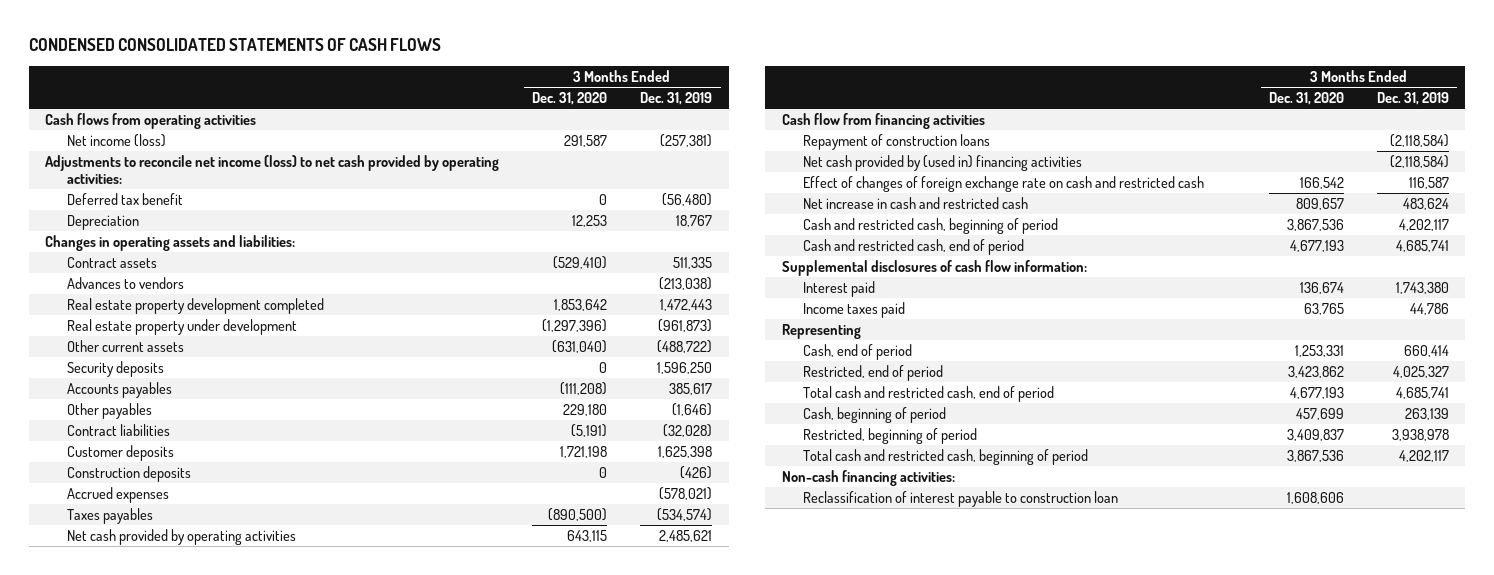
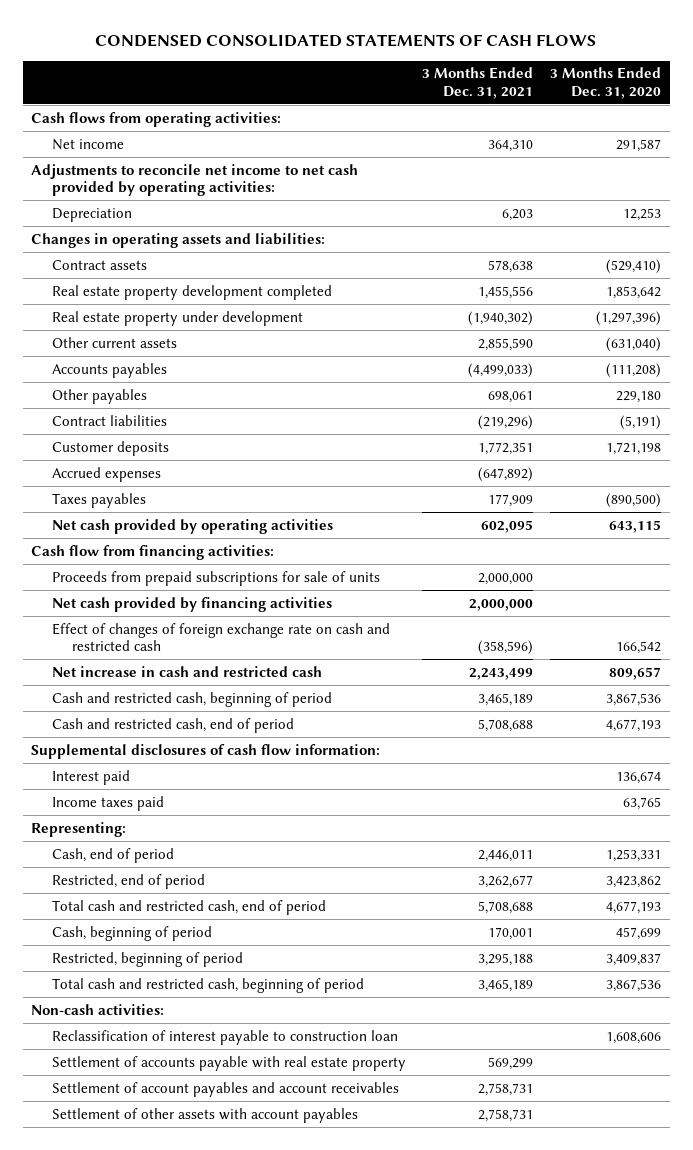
[640,91,713,105] Dec. 31, 2019 -> none
none -> [422,67,534,99] 3 Months Ended Dec. 31, 2021
[66,192,183,205] Deferred tax benefit -> none
[45,112,257,129] Cash flows from operating activities -> [31,111,282,127] Cash flows from operating activities:
[66,133,166,147] Net income (loss) -> [51,138,124,150] Net income
[45,154,500,185] Adjustments to reconcile net income (loss) to net cash provided by operating activities: -> [31,163,359,196] Adjustments to reconcile net income to net cash provided by operating activities:
[66,276,184,289] Advances to vendors -> none
[66,360,164,377] Security deposits -> none
[66,465,191,482] Construction deposits -> none
[803,133,991,150] Repayment of construction loans -> none
[781,112,985,129] Cash flow from financing activities -> [31,544,275,560] Cash flow from financing activities:
none -> [51,570,380,586] Proceeds from prepaid subscriptions for sale of units
[803,154,1083,171] Net cash provided by (used in) financing activities -> [51,596,332,612] Net cash provided by financing activities
[781,323,861,339] Representing -> [31,821,127,837] Representing:
[781,469,955,486] Non-cash financing activities: -> [31,1003,165,1015] Non-cash activities:
none -> [51,1055,406,1071] Settlement of accounts payable with real estate property
none -> [51,1081,399,1097] Settlement of account payables and account receivables
none -> [51,1107,358,1123] Settlement of other assets with account payables

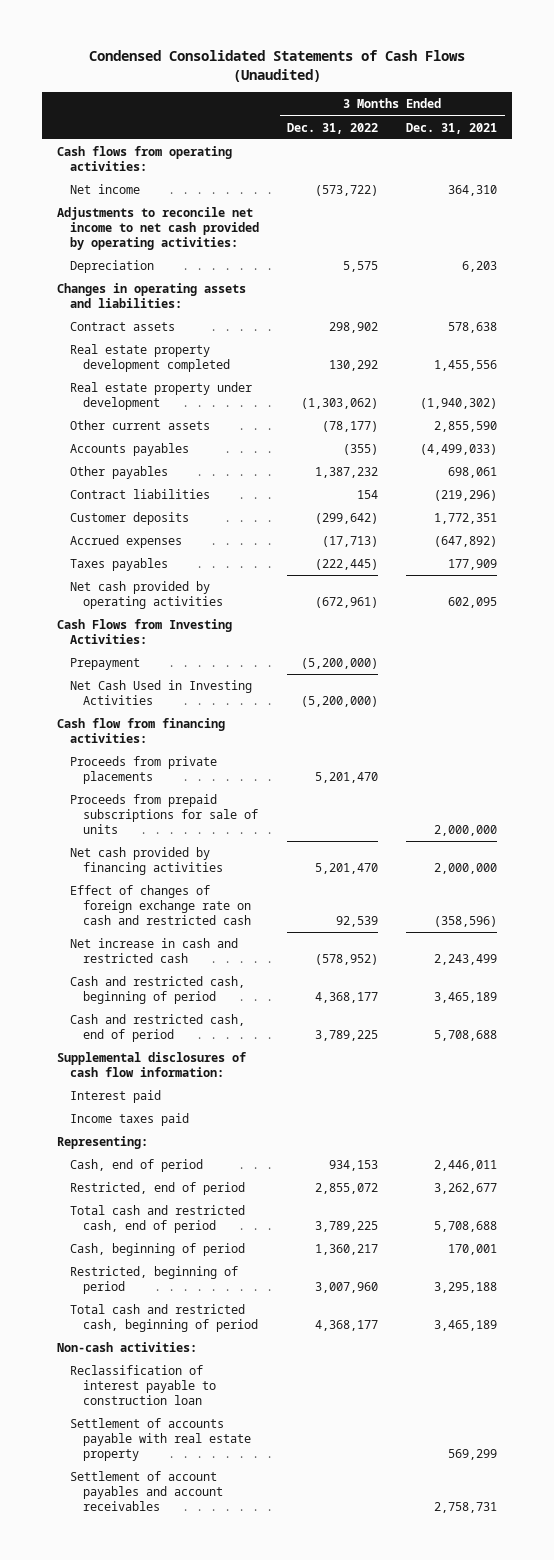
[95,33,597,47] CONDENSED CONSOLIDATED STATEMENTS OF CASH FLOWS -> [89,50,466,83] Condensed Consolidated Statements of Cash Flows (Unaudited)
[550,67,662,99] 3 Months Ended Dec. 31, 2020 -> none
none -> [287,122,379,134] Dec. 31, 2022
none -> [56,619,232,644] Cash Flows from Investing Activities:
none -> [69,658,140,671] Prepayment
none -> [69,680,252,705] Net Cash Used in Investing Activities
none -> [69,756,217,784] Proceeds from private placements
[51,1107,358,1123] Settlement of other assets with account payables -> none

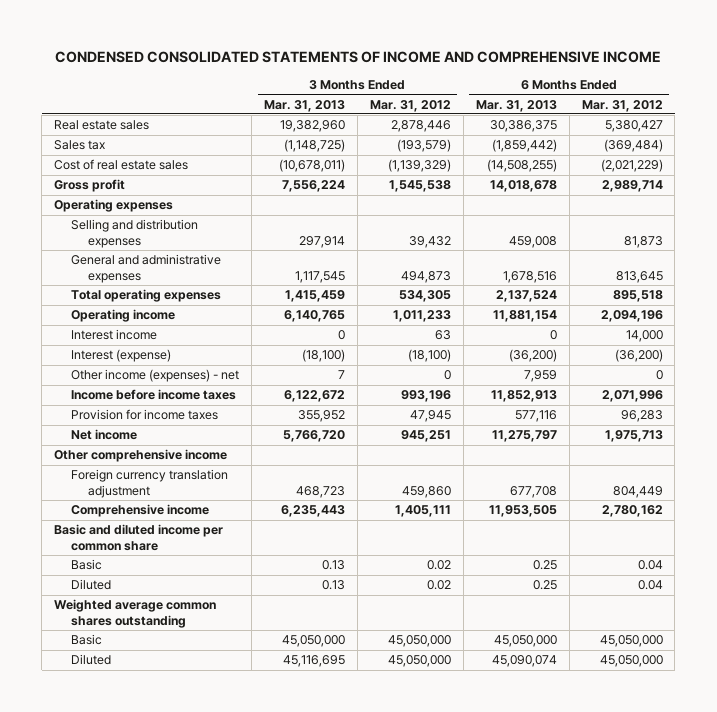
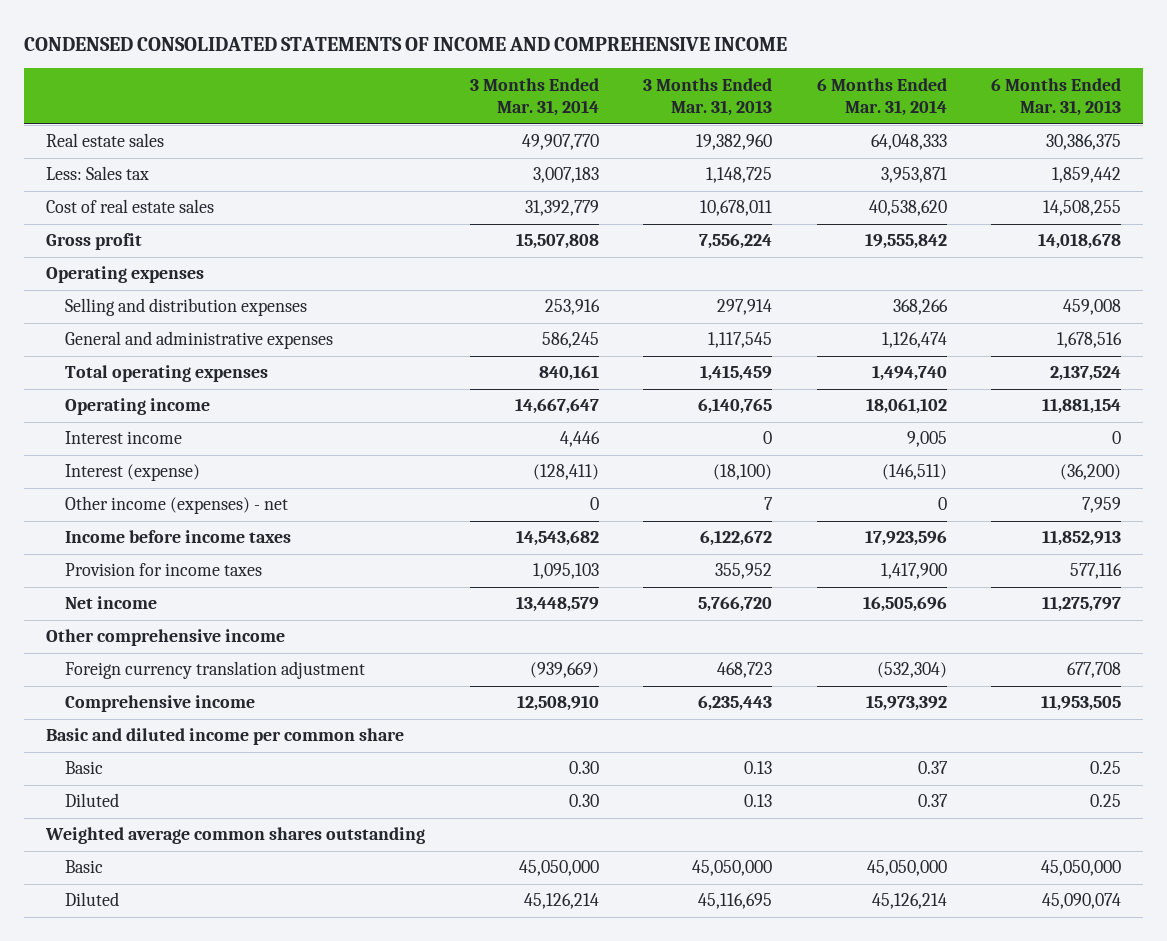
[369,99,451,112] Mar. 31, 2012 -> none
[581,99,663,112] Mar. 31, 2012 -> none
none -> [469,77,599,117] 3 Months Ended Mar. 31, 2014
none -> [816,77,947,117] 6 Months Ended Mar. 31, 2014
[54,140,106,151] Sales tax -> [45,166,149,181] Less: Sales tax
[283,139,345,153] (1,148,725) -> [706,167,773,184] 1,148,725
[491,139,557,153] (1,859,442) -> [1052,167,1122,184] 1,859,442
[278,159,345,173] (10,678,011) -> [700,200,773,217] 10,678,011
[486,159,557,173] (14,508,255) -> [1043,200,1122,217] 14,508,255

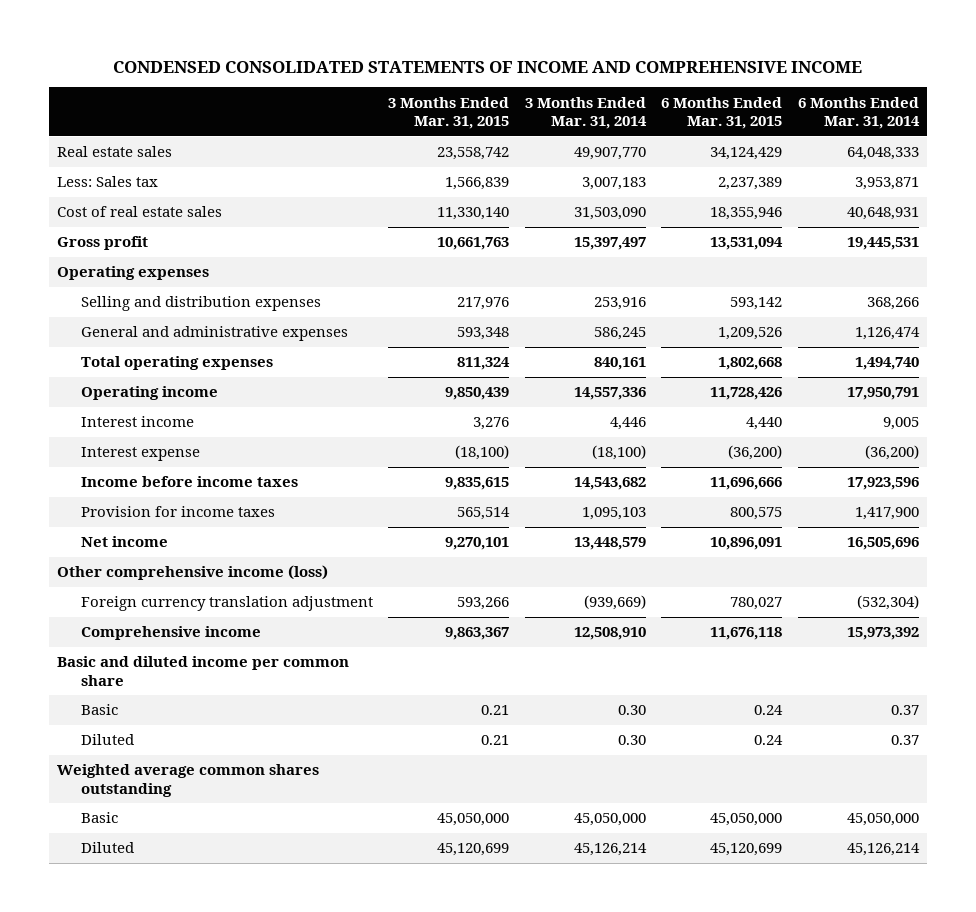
[643,77,773,117] 3 Months Ended Mar. 31, 2013 -> none
[991,77,1122,117] 6 Months Ended Mar. 31, 2013 -> none
none -> [388,96,510,130] 3 Months Ended Mar. 31, 2015
none -> [661,96,783,130] 6 Months Ended Mar. 31, 2015
[524,200,599,217] 31,392,779 -> [573,207,646,221] 31,503,090
[868,200,947,217] 40,538,620 -> [847,207,920,221] 40,648,931
[515,233,599,250] 15,507,808 -> [573,237,646,251] 15,397,497
[864,233,947,250] 19,555,842 -> [847,237,920,251] 19,445,531
[514,398,599,415] 14,667,647 -> [573,387,646,401] 14,557,336
[865,398,947,415] 18,061,102 -> [847,387,920,401] 17,950,791
[65,496,289,515] Other income (expenses) - net -> none
[65,464,201,482] Interest (expense) -> [80,447,200,462] Interest expense
[532,464,599,481] (128,411) -> [591,445,646,461] (18,100)
[881,464,947,481] (146,511) -> [865,445,920,461] (36,200)
[45,629,285,647] Other comprehensive income -> [57,565,329,581] Other comprehensive income (loss)

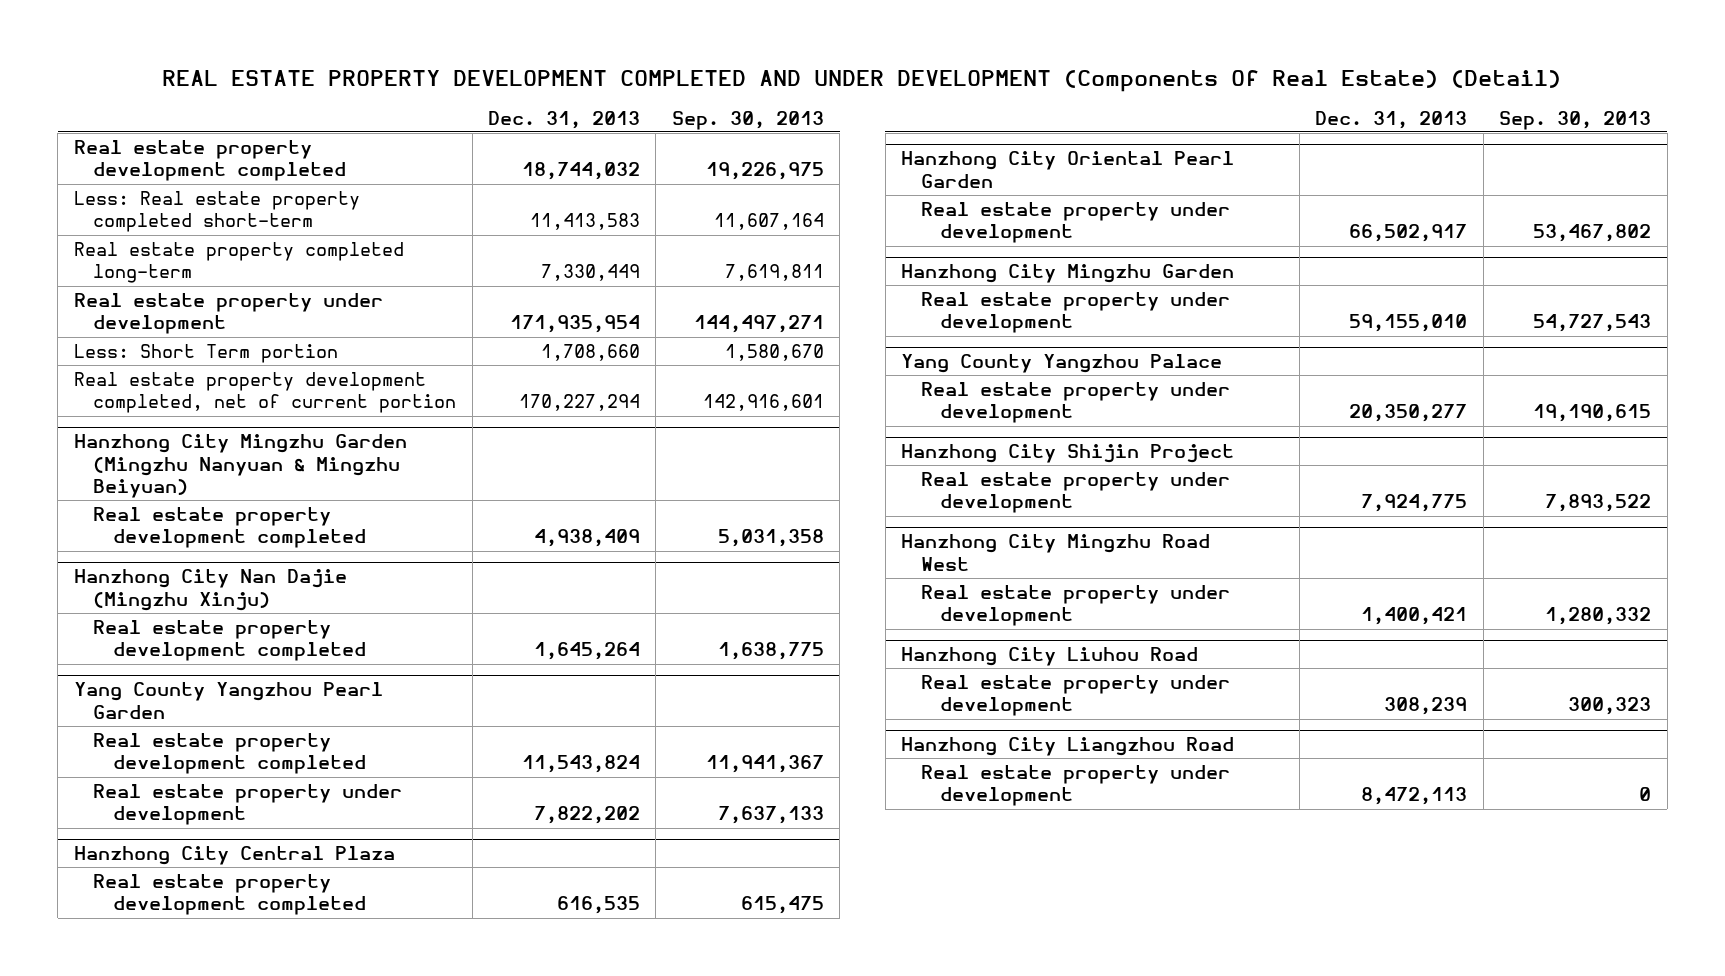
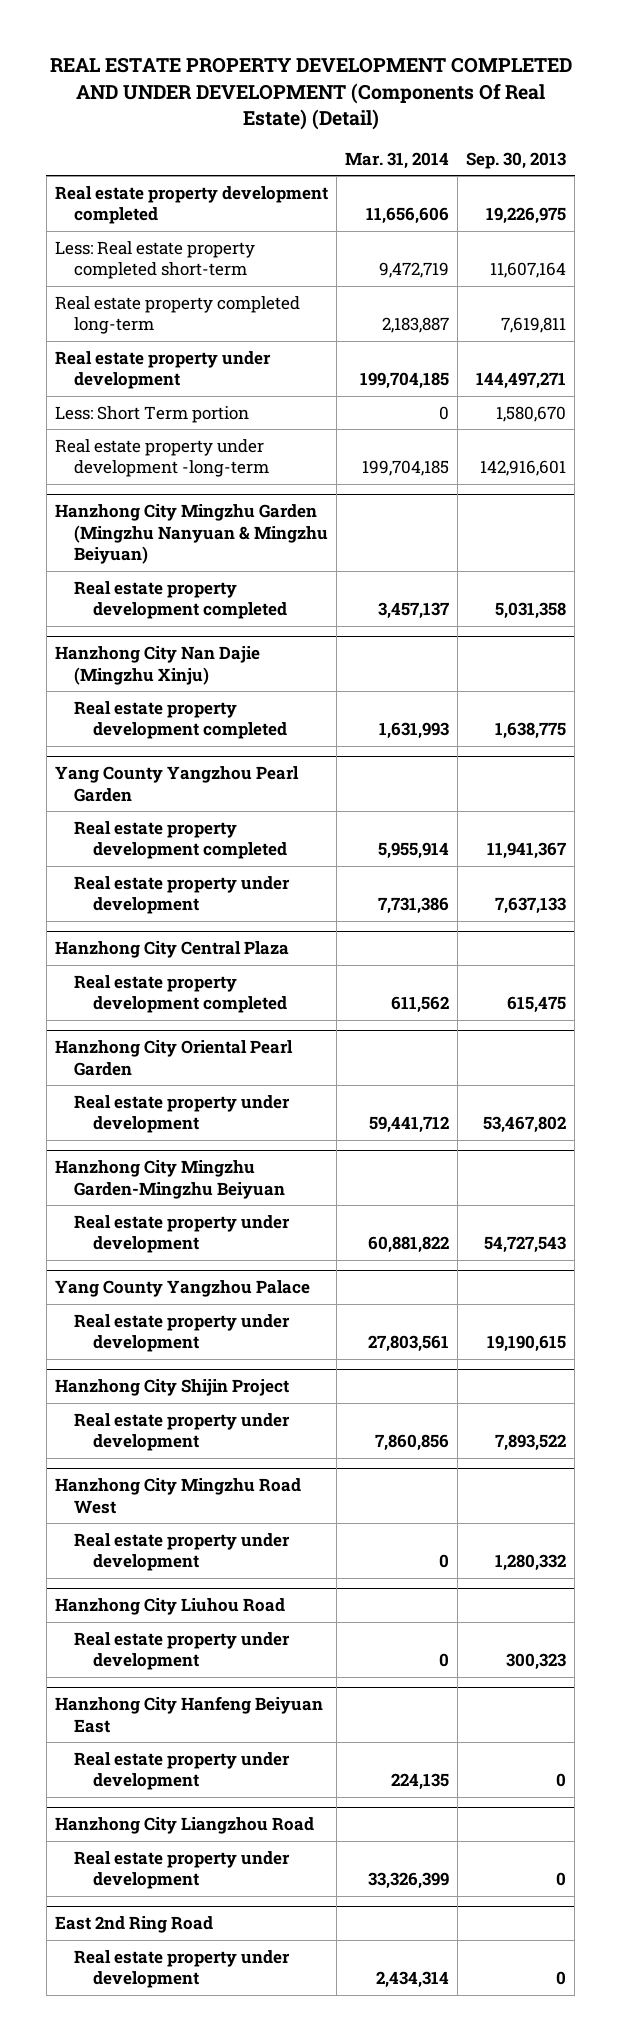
[488,110,641,129] Dec. 31, 2013 -> none
none -> [345,151,450,169] Mar. 31, 2014
[73,371,457,414] Real estate property development completed, net of current portion -> [54,438,269,478] Real estate property under development -long-term
[900,264,1234,284] Hanzhong City Mingzhu Garden -> [54,1160,285,1199] Hanzhong City Mingzhu Garden-Mingzhu Beiyuan
none -> [54,1696,323,1733] Hanzhong City Hanfeng Beiyuan East
none -> [73,1751,290,1791] Real estate property under development
none -> [54,1916,213,1934] East 2nd Ring Road
none -> [73,1949,290,1989] Real estate property under development

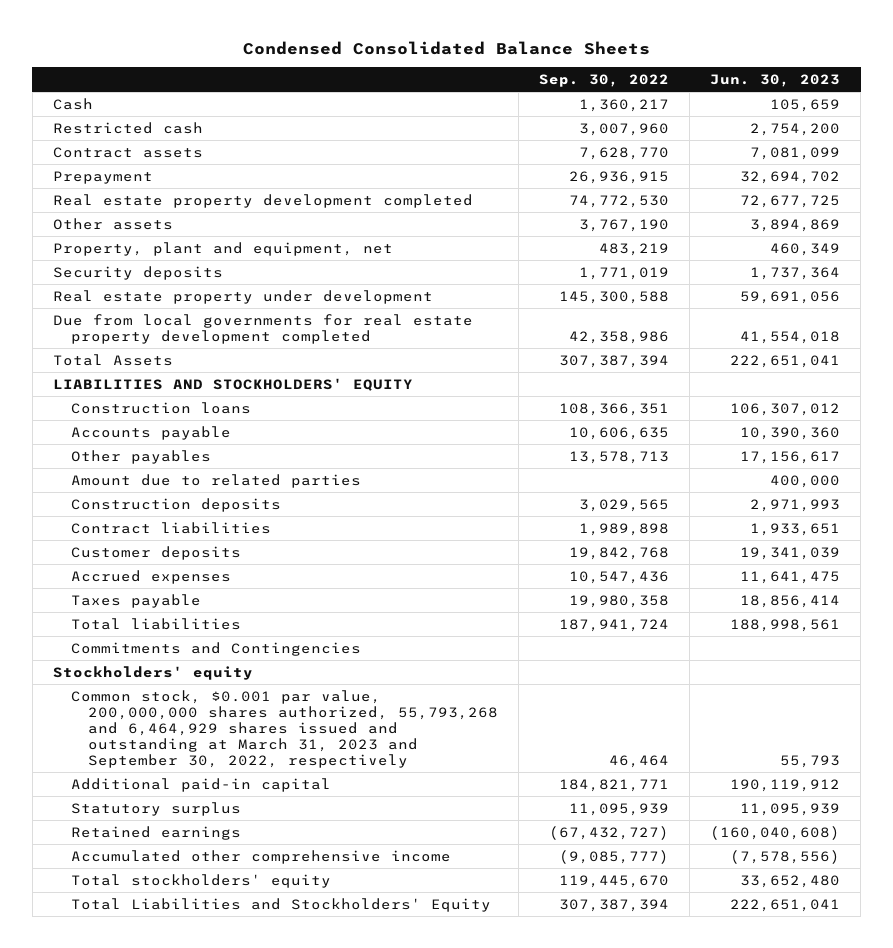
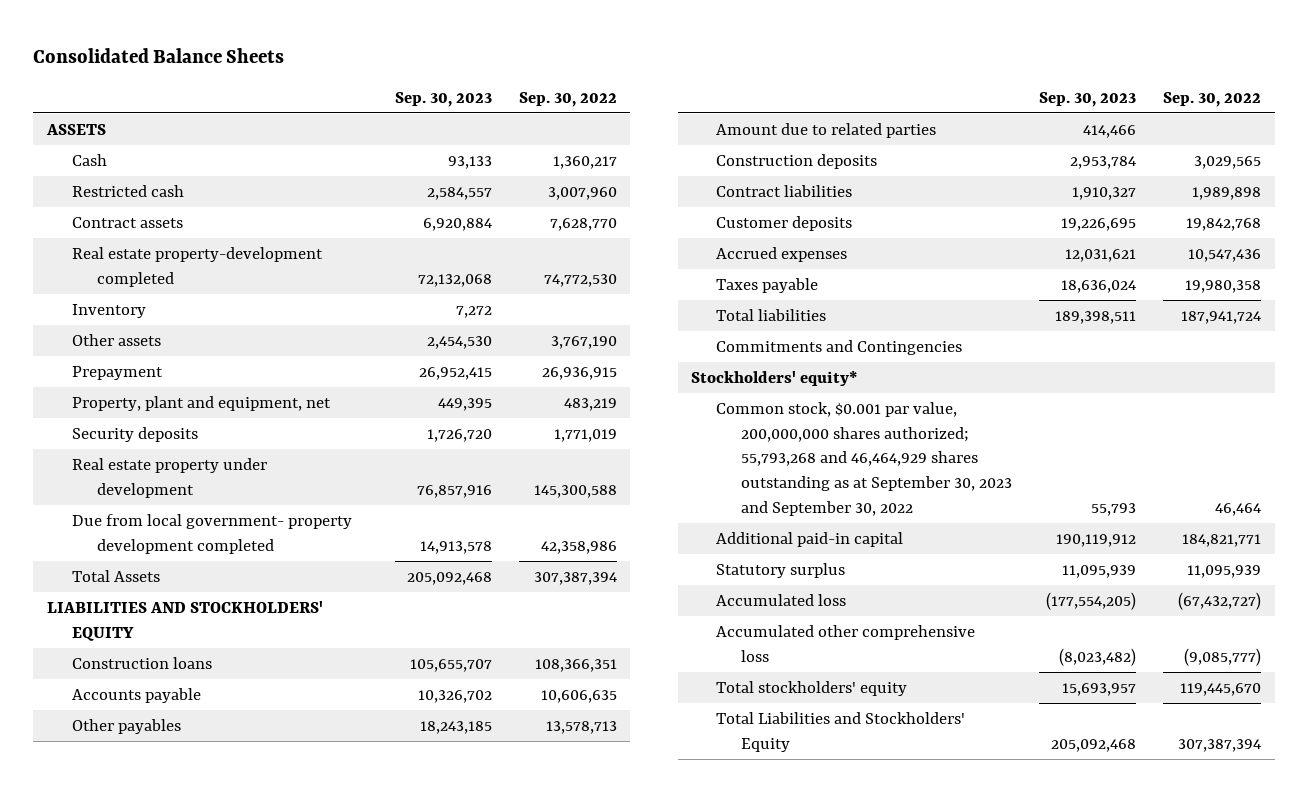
[242,40,650,55] Condensed Consolidated Balance Sheets -> [33,47,285,63] Consolidated Balance Sheets
[710,74,841,88] Jun. 30, 2023 -> none
none -> [394,91,492,107] Sep. 30, 2023
none -> [45,123,106,135] ASSETS
[52,193,473,208] Real estate property development completed -> [71,246,323,287] Real estate property-development completed
none -> [71,303,146,318] Inventory
[52,170,153,184] Prepayment -> [71,365,163,380] Prepayment
[52,313,473,344] Due from local governments for real estate property development completed -> [71,513,352,554] Due from local government- property development completed
[52,665,253,680] Stockholders' equity -> [691,370,858,386] Stockholders' equity*
[70,689,499,769] Common stock, $0.001 par value, 200,000,000 shares authorized, 55,793,268 and 6,464,929 shares issued and outstanding at March 31, 2023 and September 30, 2022, respectively -> [716,401,1013,516] Common stock, $0.001 par value, 200,000,000 shares authorized; 55,793,268 and 46,464,929 shares outstanding as at September 30, 2023 and September 30, 2022
[70,825,241,840] Retained earnings -> [716,593,847,606] Accumulated loss
[70,849,451,864] Accumulated other comprehensive income -> [716,624,976,662] Accumulated other comprehensive loss

